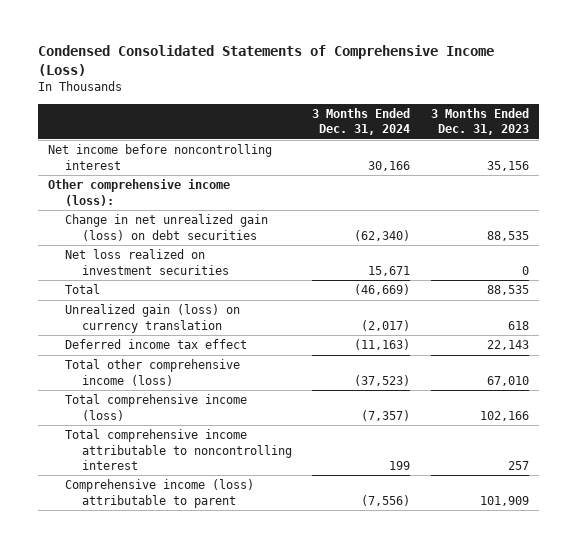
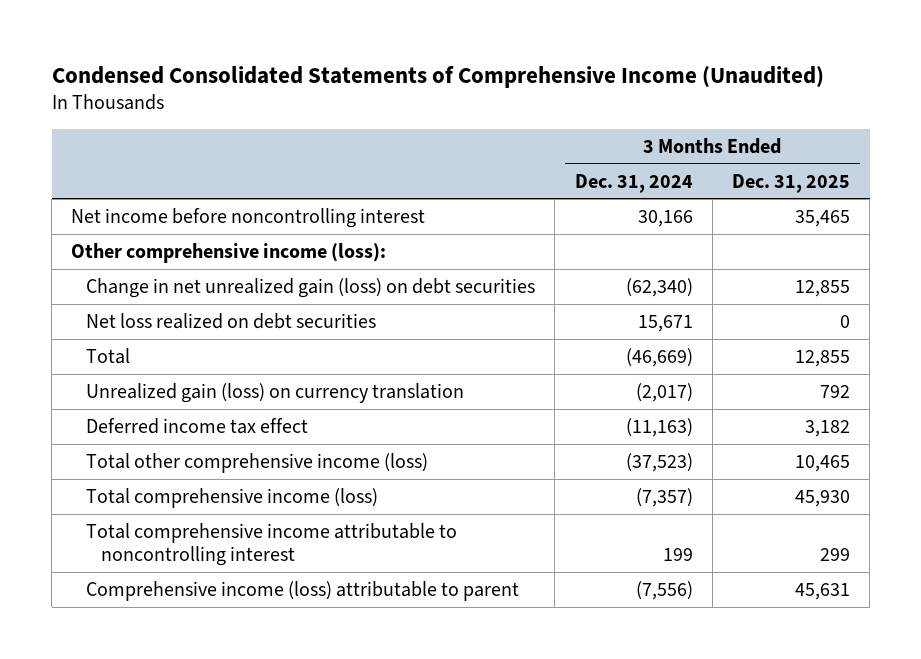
[37,45,494,77] Condensed Consolidated Statements of Comprehensive Income (Loss) -> [51,65,824,88] Condensed Consolidated Statements of Comprehensive Income (Unaudited)
[430,107,529,136] 3 Months Ended Dec. 31, 2023 -> none
none -> [732,173,851,193] Dec. 31, 2025
[64,249,229,275] Net loss realized on investment securities -> [86,312,377,329] Net loss realized on debt securities

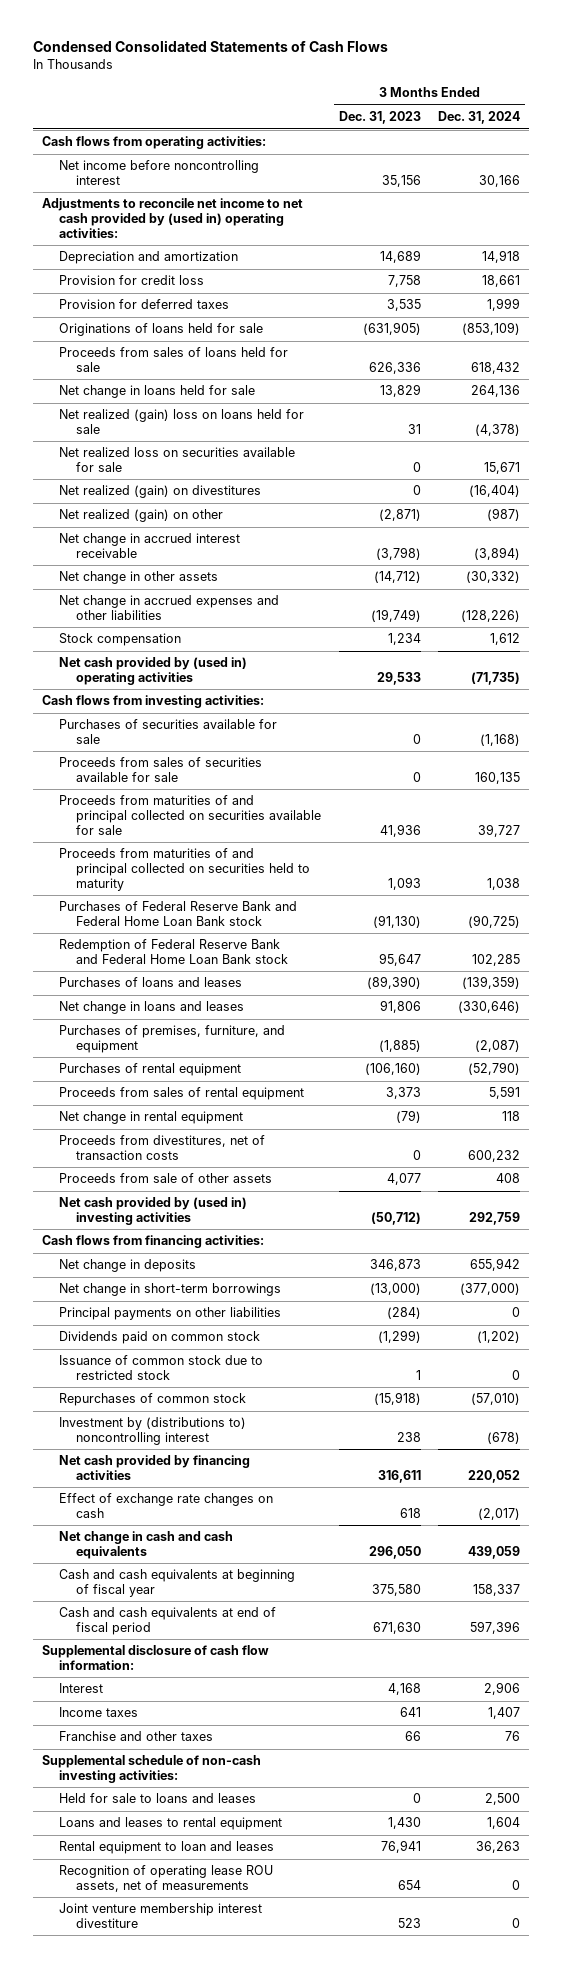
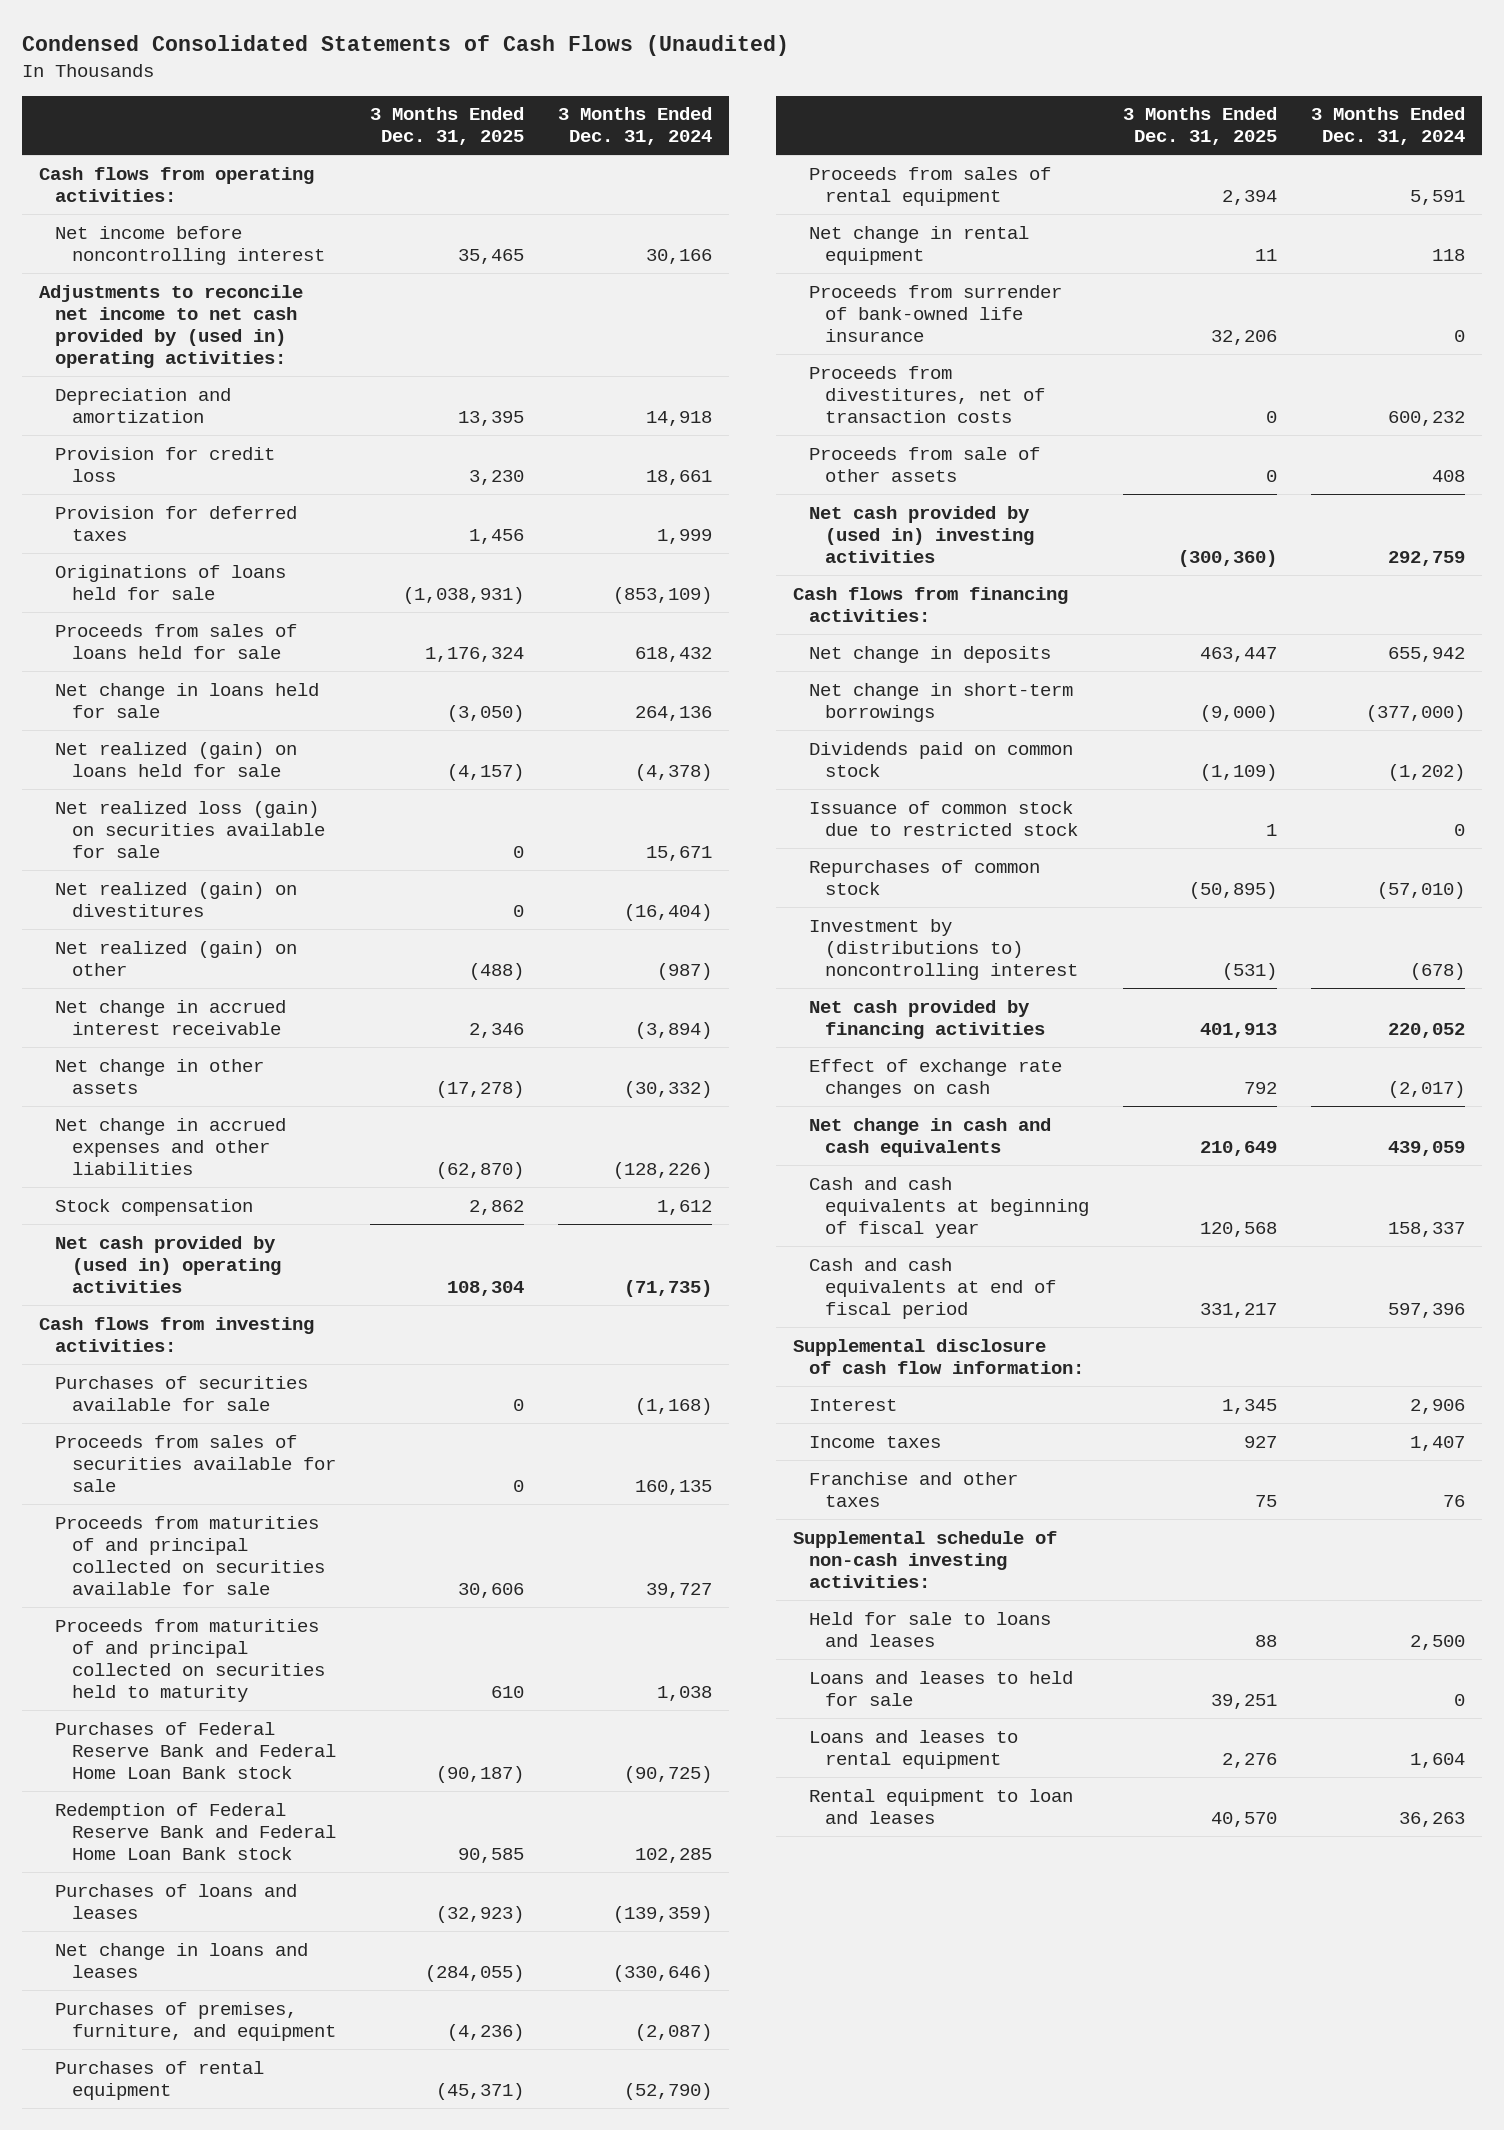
[32,40,388,53] Condensed Consolidated Statements of Cash Flows -> [22,35,790,57] Condensed Consolidated Statements of Cash Flows (Unaudited)
[338,111,421,125] Dec. 31, 2023 -> none
none -> [369,107,524,146] 3 Months Ended Dec. 31, 2025
[58,409,304,435] Net realized (gain) loss on loans held for sale -> [55,741,298,777] Net realized (gain) on loans held for sale
[58,447,295,473] Net realized loss on securities available for sale -> [55,800,325,858] Net realized loss (gain) on securities available for sale
none -> [809,284,1063,342] Proceeds from surrender of bank-owned life insurance
[58,1307,281,1321] Principal payments on other liabilities -> none
none -> [809,1670,1074,1706] Loans and leases to held for sale
[58,1865,273,1893] Recognition of operating lease ROU assets, net of measurements -> none
[58,1903,262,1929] Joint venture membership interest divestiture -> none

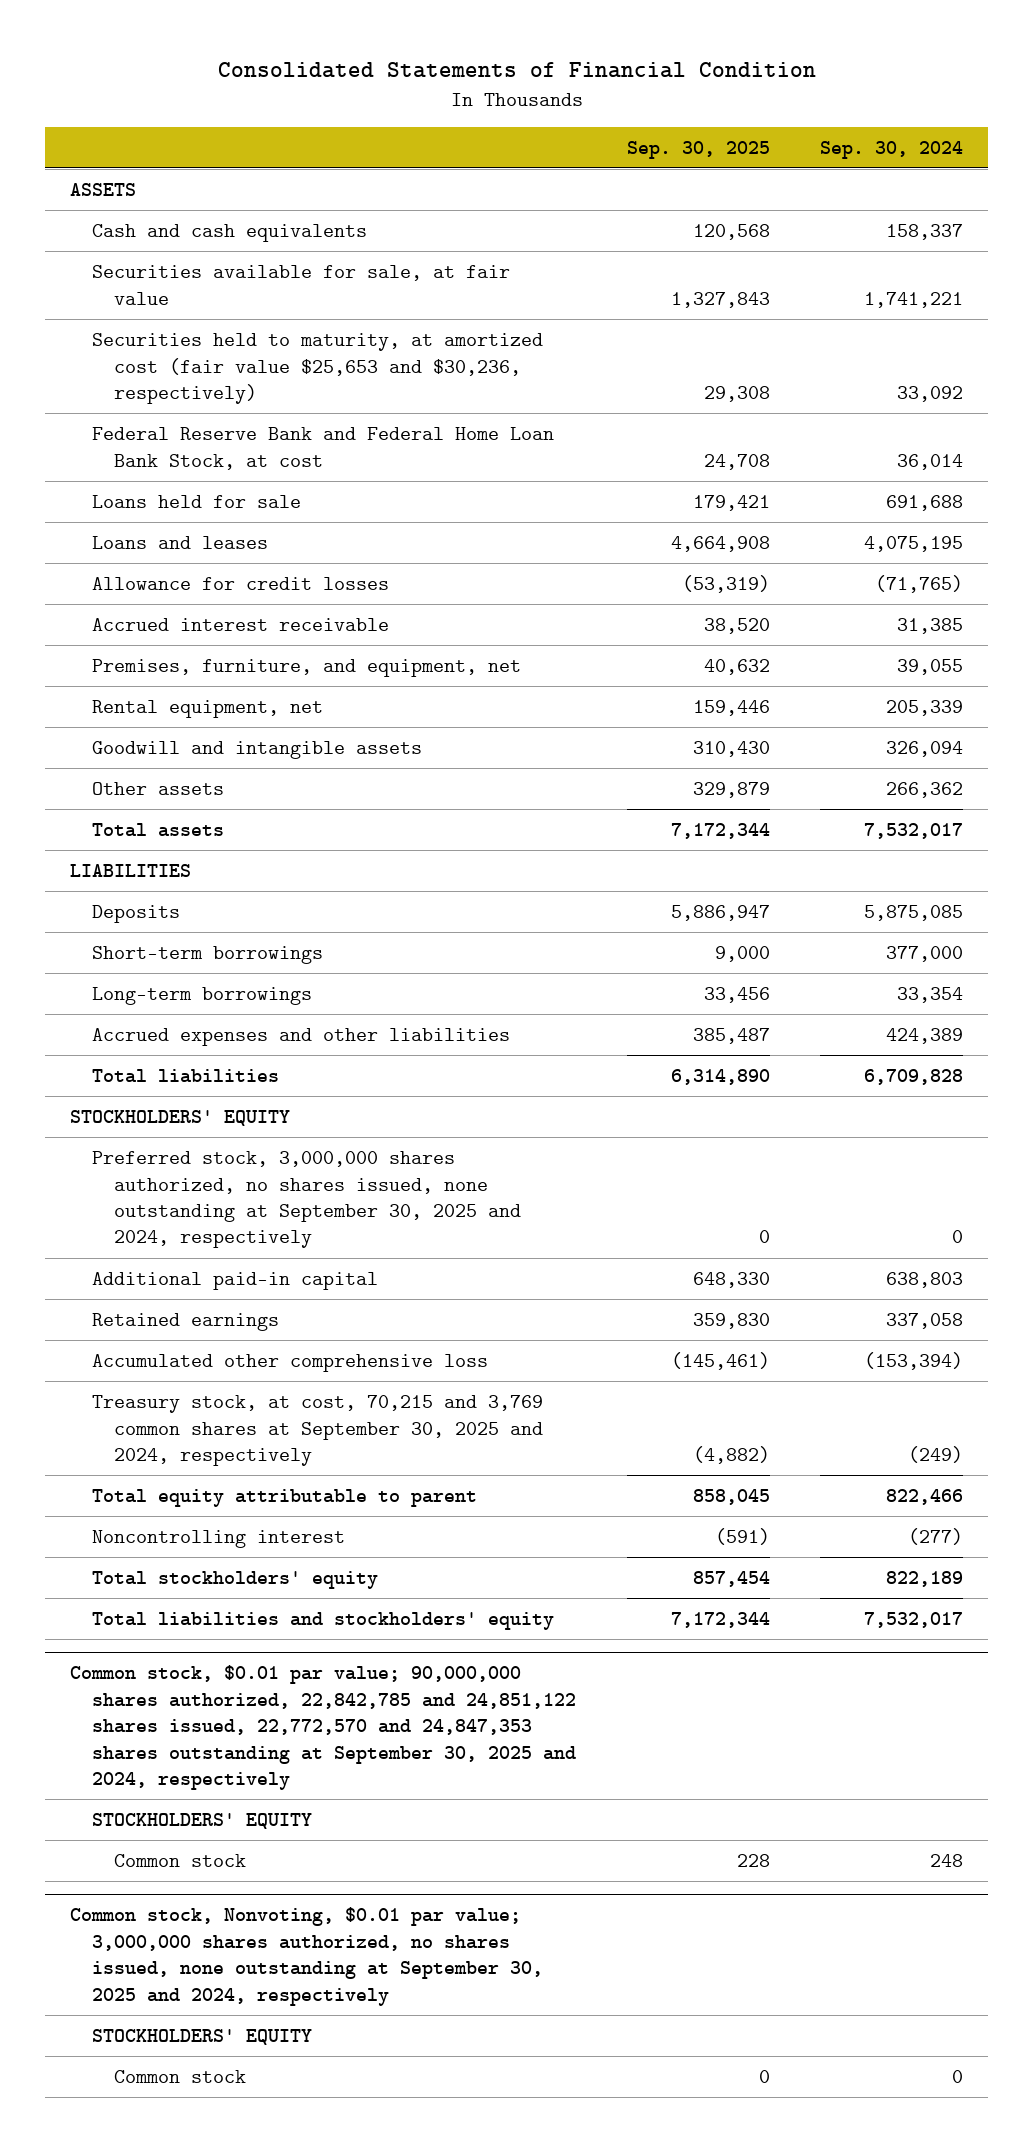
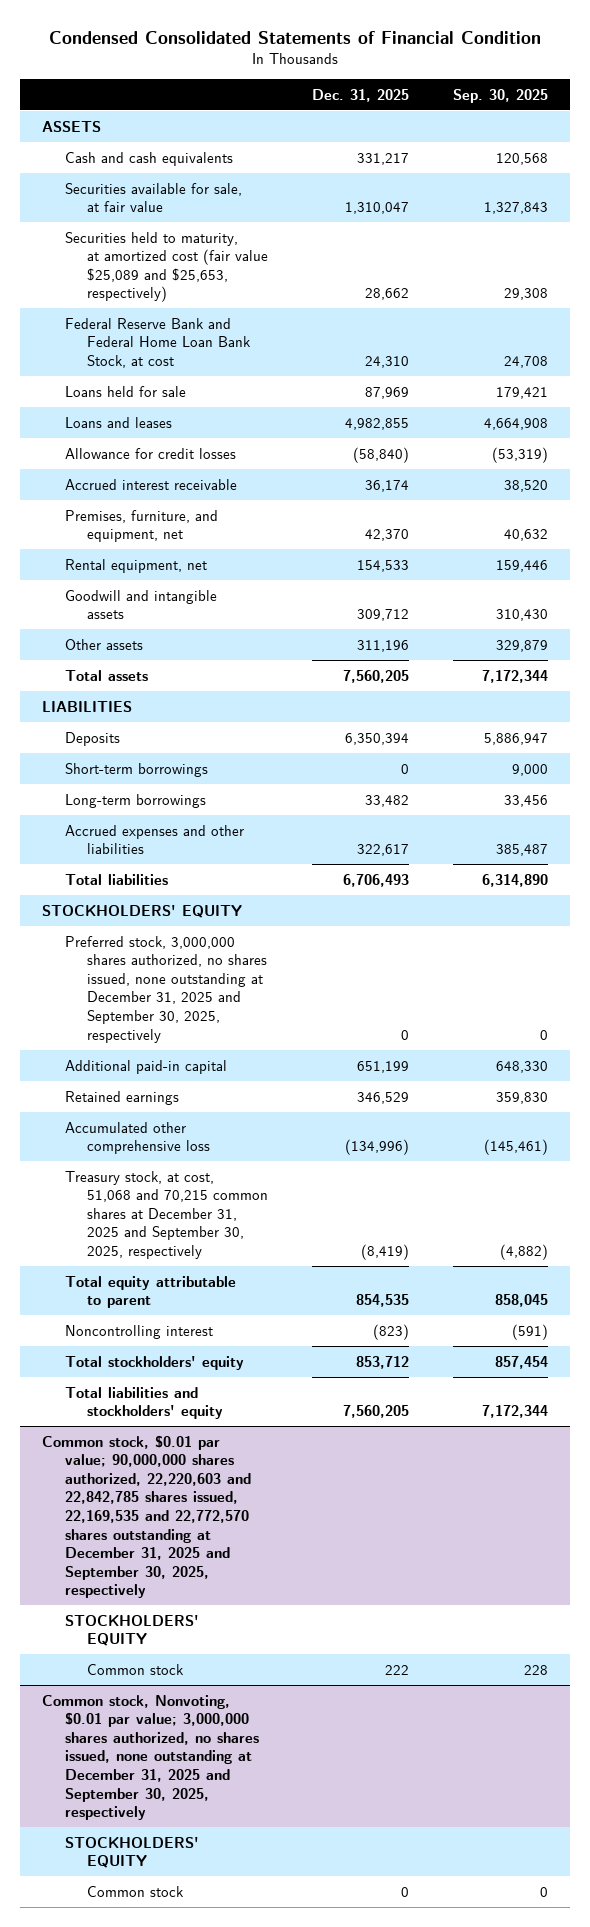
[217,62,816,79] Consolidated Statements of Financial Condition -> [49,30,542,44] Condensed Consolidated Statements of Financial Condition
[820,140,964,159] Sep. 30, 2024 -> none
none -> [311,88,409,102] Dec. 31, 2025
[92,333,544,404] Securities held to maturity, at amortized cost (fair value $25,653 and $30,236, respectively) -> [64,231,268,303] Securities held to maturity, at amortized cost (fair value $25,089 and $25,653, respectively)
[92,1151,522,1249] Preferred stock, 3,000,000 shares authorized, no shares issued, none outstanding at September 30, 2025 and 2024, respectively -> [64,935,267,1043] Preferred stock, 3,000,000 shares authorized, no shares issued, none outstanding at December 31, 2025 and September 30, 2025, respectively
[92,1395,544,1466] Treasury stock, at cost, 70,215 and 3,769 common shares at September 30, 2025 and 2024, respectively -> [64,1170,268,1259] Treasury stock, at cost, 51,068 and 70,215 common shares at December 31, 2025 and September 30, 2025, respectively
[70,1665,577,1790] Common stock, $0.01 par value; 90,000,000 shares authorized, 22,842,785 and 24,851,122 shares issued, 22,772,570 and 24,847,353 shares outstanding at September 30, 2025 and 2024, respectively -> [42,1434,251,1599] Common stock, $0.01 par value; 90,000,000 shares authorized, 22,220,603 and 22,842,785 shares issued, 22,169,535 and 22,772,570 shares outstanding at December 31, 2025 and September 30, 2025, respectively
[70,1907,544,2006] Common stock, Nonvoting, $0.01 par value; 3,000,000 shares authorized, no shares issued, none outstanding at September 30, 2025 and 2024, respectively -> [42,1694,259,1821] Common stock, Nonvoting, $0.01 par value; 3,000,000 shares authorized, no shares issued, none outstanding at December 31, 2025 and September 30, 2025, respectively

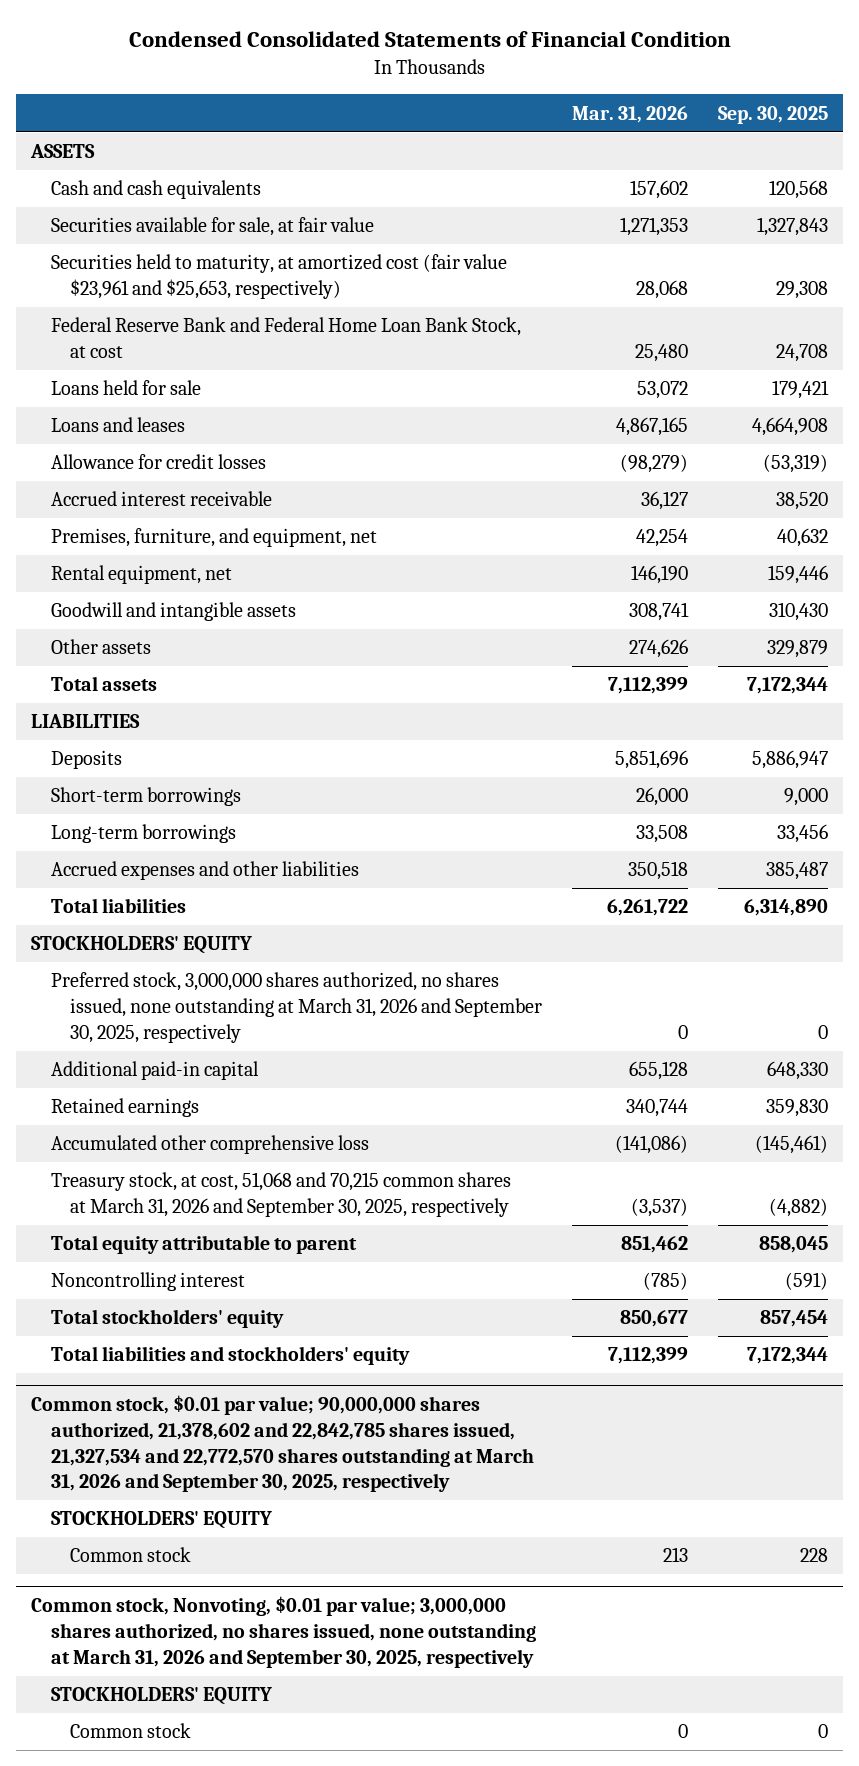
[311,88,409,102] Dec. 31, 2025 -> none
none -> [571,105,688,123] Mar. 31, 2026
[64,231,268,303] Securities held to maturity, at amortized cost (fair value $25,089 and $25,653, respectively) -> [50,254,507,300] Securities held to maturity, at amortized cost (fair value $23,961 and $25,653, respectively)
[64,935,267,1043] Preferred stock, 3,000,000 shares authorized, no shares issued, none outstanding at December 31, 2025 and September 30, 2025, respectively -> [50,972,542,1043] Preferred stock, 3,000,000 shares authorized, no shares issued, none outstanding at March 31, 2026 and September 30, 2025, respectively
[64,1170,268,1259] Treasury stock, at cost, 51,068 and 70,215 common shares at December 31, 2025 and September 30, 2025, respectively -> [50,1172,511,1218] Treasury stock, at cost, 51,068 and 70,215 common shares at March 31, 2026 and September 30, 2025, respectively
[42,1434,251,1599] Common stock, $0.01 par value; 90,000,000 shares authorized, 22,220,603 and 22,842,785 shares issued, 22,169,535 and 22,772,570 shares outstanding at December 31, 2025 and September 30, 2025, respectively -> [31,1395,534,1493] Common stock, $0.01 par value; 90,000,000 shares authorized, 21,378,602 and 22,842,785 shares issued, 21,327,534 and 22,772,570 shares outstanding at March 31, 2026 and September 30, 2025, respectively
[42,1694,259,1821] Common stock, Nonvoting, $0.01 par value; 3,000,000 shares authorized, no shares issued, none outstanding at December 31, 2025 and September 30, 2025, respectively -> [31,1596,536,1668] Common stock, Nonvoting, $0.01 par value; 3,000,000 shares authorized, no shares issued, none outstanding at March 31, 2026 and September 30, 2025, respectively

